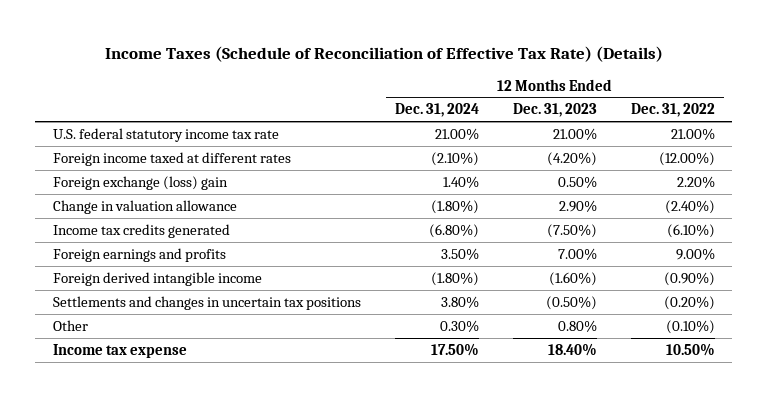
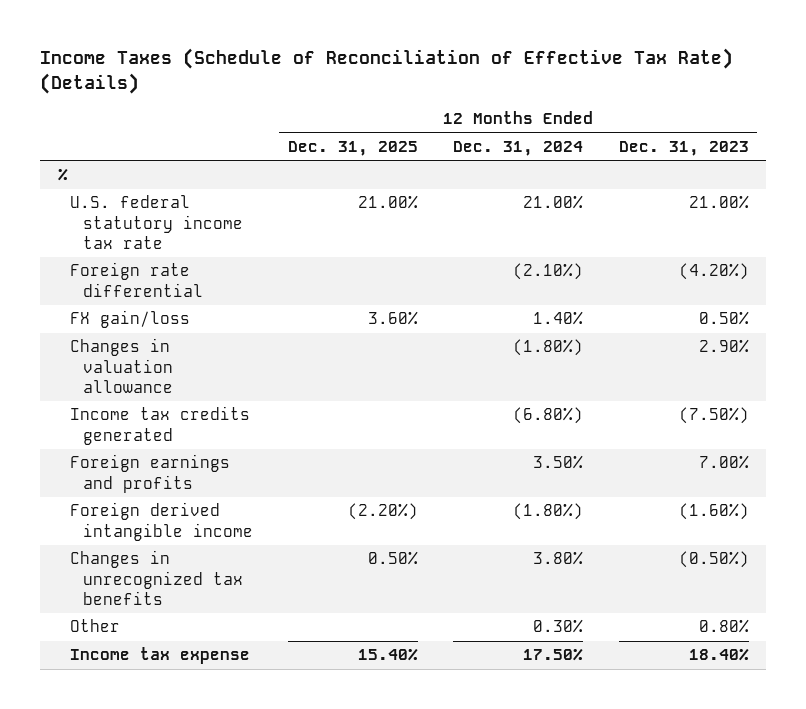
[631,103,716,118] Dec. 31, 2022 -> none
none -> [287,140,418,156] Dec. 31, 2025
none -> [57,168,68,182] %
[52,151,291,166] Foreign income taxed at different rates -> [70,262,203,297] Foreign rate differential
[52,175,228,190] Foreign exchange (loss) gain -> [70,310,191,329] FX gain/loss
[52,199,237,214] Change in valuation allowance -> [70,338,173,393] Changes in valuation allowance
[52,295,361,310] Settlements and changes in uncertain tax positions -> [70,550,243,605] Changes in unrecognized tax benefits

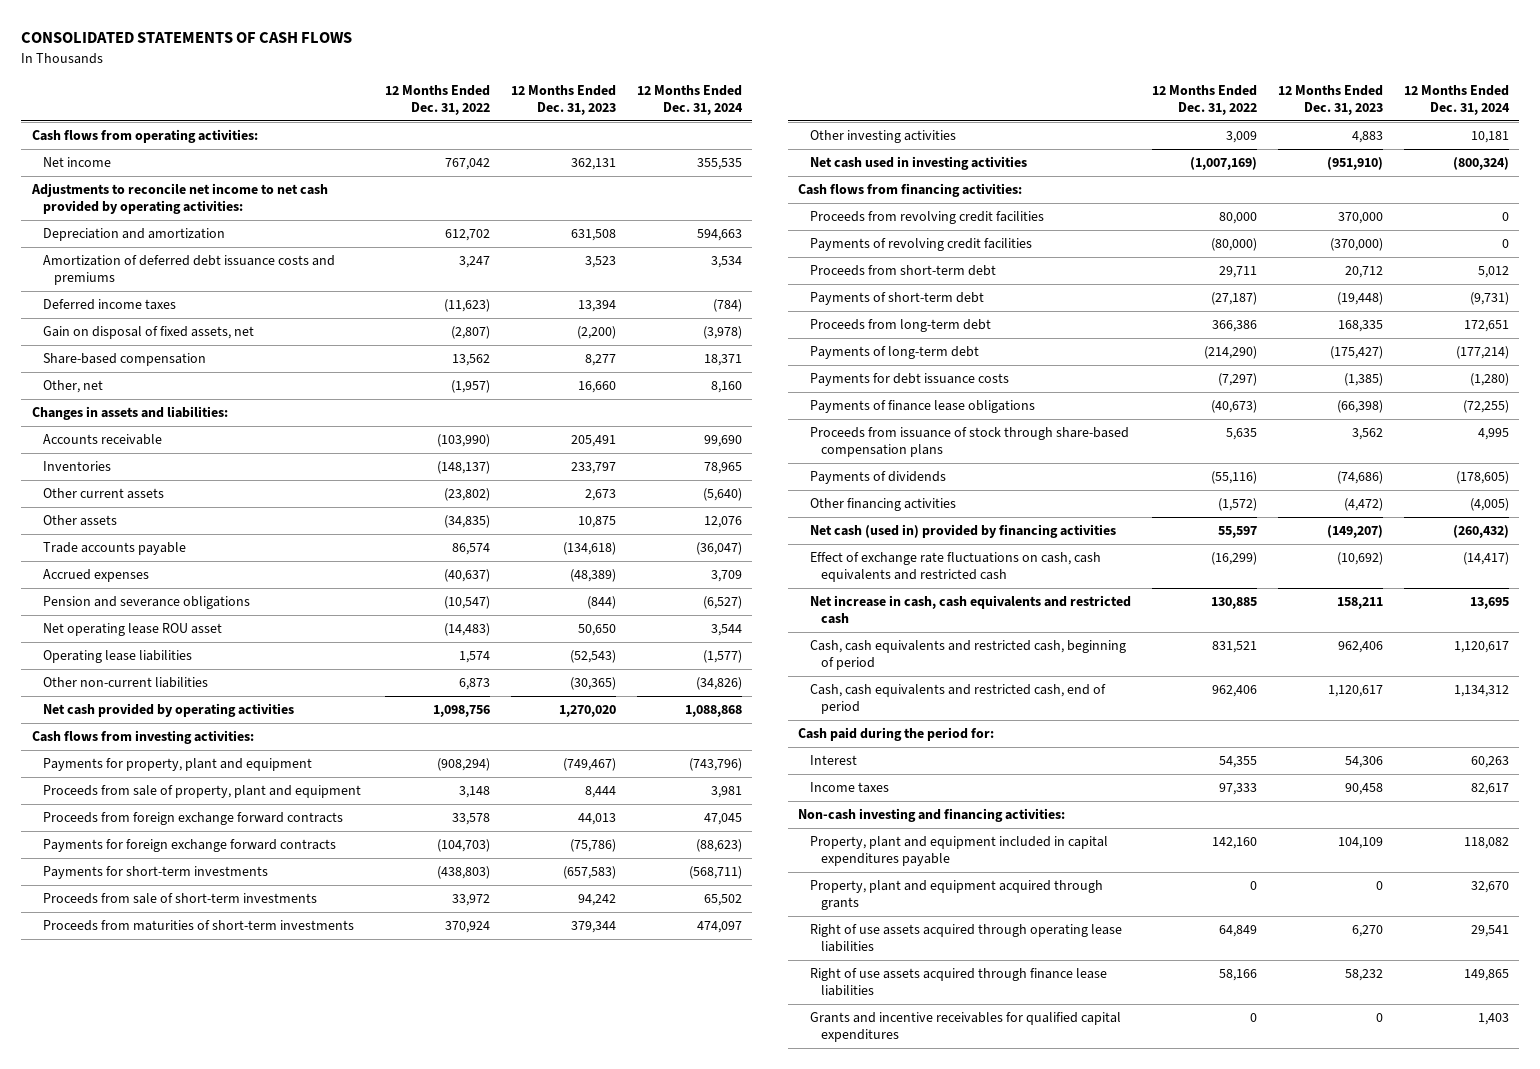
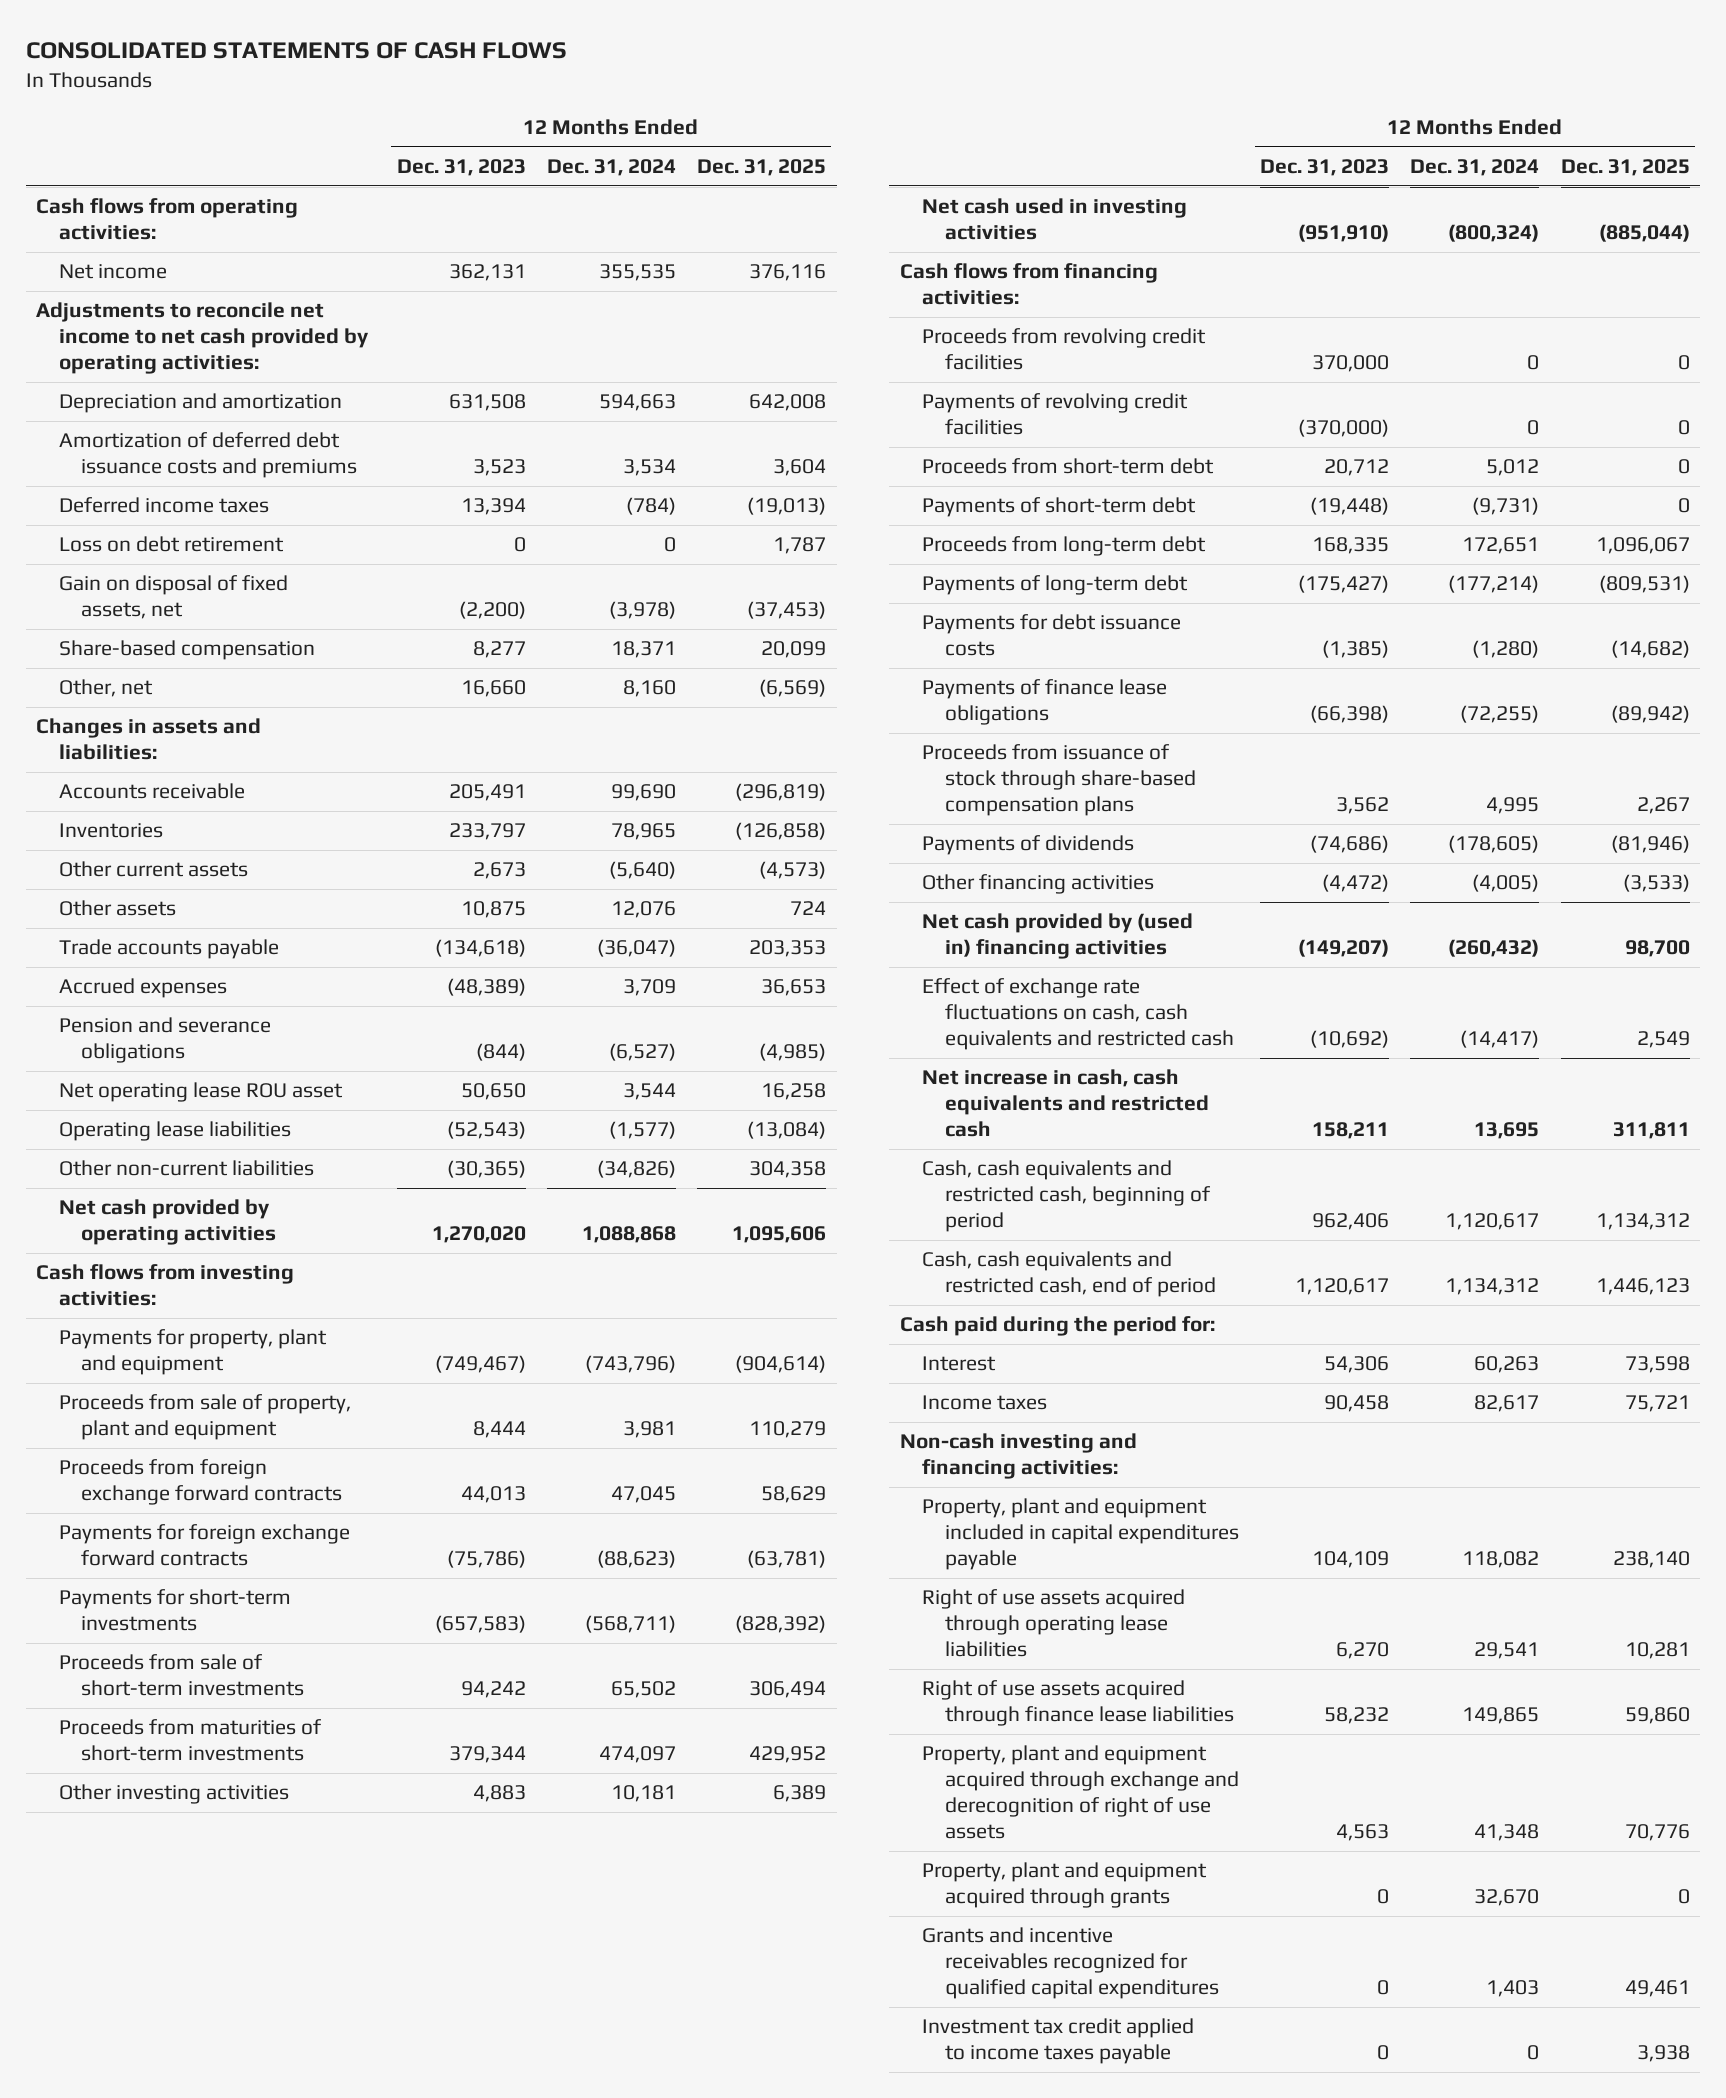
[384,85,490,115] 12 Months Ended Dec. 31, 2022 -> none
none -> [697,158,827,176] Dec. 31, 2025
none -> [58,536,284,553] Loss on debt retirement
[809,524,1116,539] Net cash (used in) provided by financing activities -> [922,913,1194,960] Net cash provided by (used in) financing activities
none -> [922,1745,1239,1839] Property, plant and equipment acquired through exchange and derecognition of right of use assets
[809,880,1103,911] Property, plant and equipment acquired through grants -> [922,1862,1208,1909] Property, plant and equipment acquired through grants
[809,1012,1121,1043] Grants and incentive receivables for qualified capital expenditures -> [922,1927,1219,2000] Grants and incentive receivables recognized for qualified capital expenditures
none -> [922,2018,1195,2065] Investment tax credit applied to income taxes payable

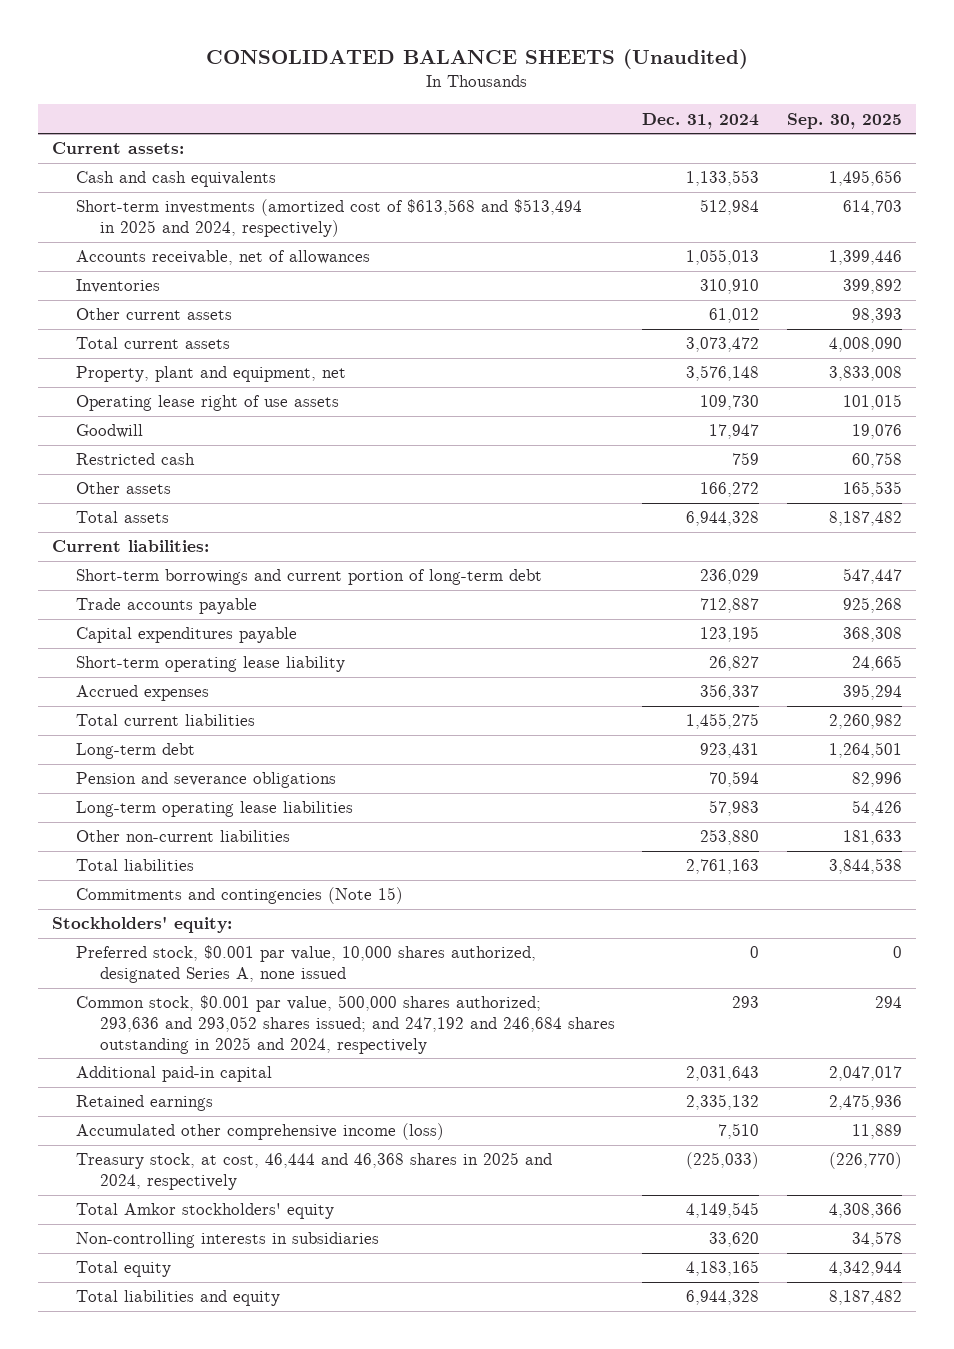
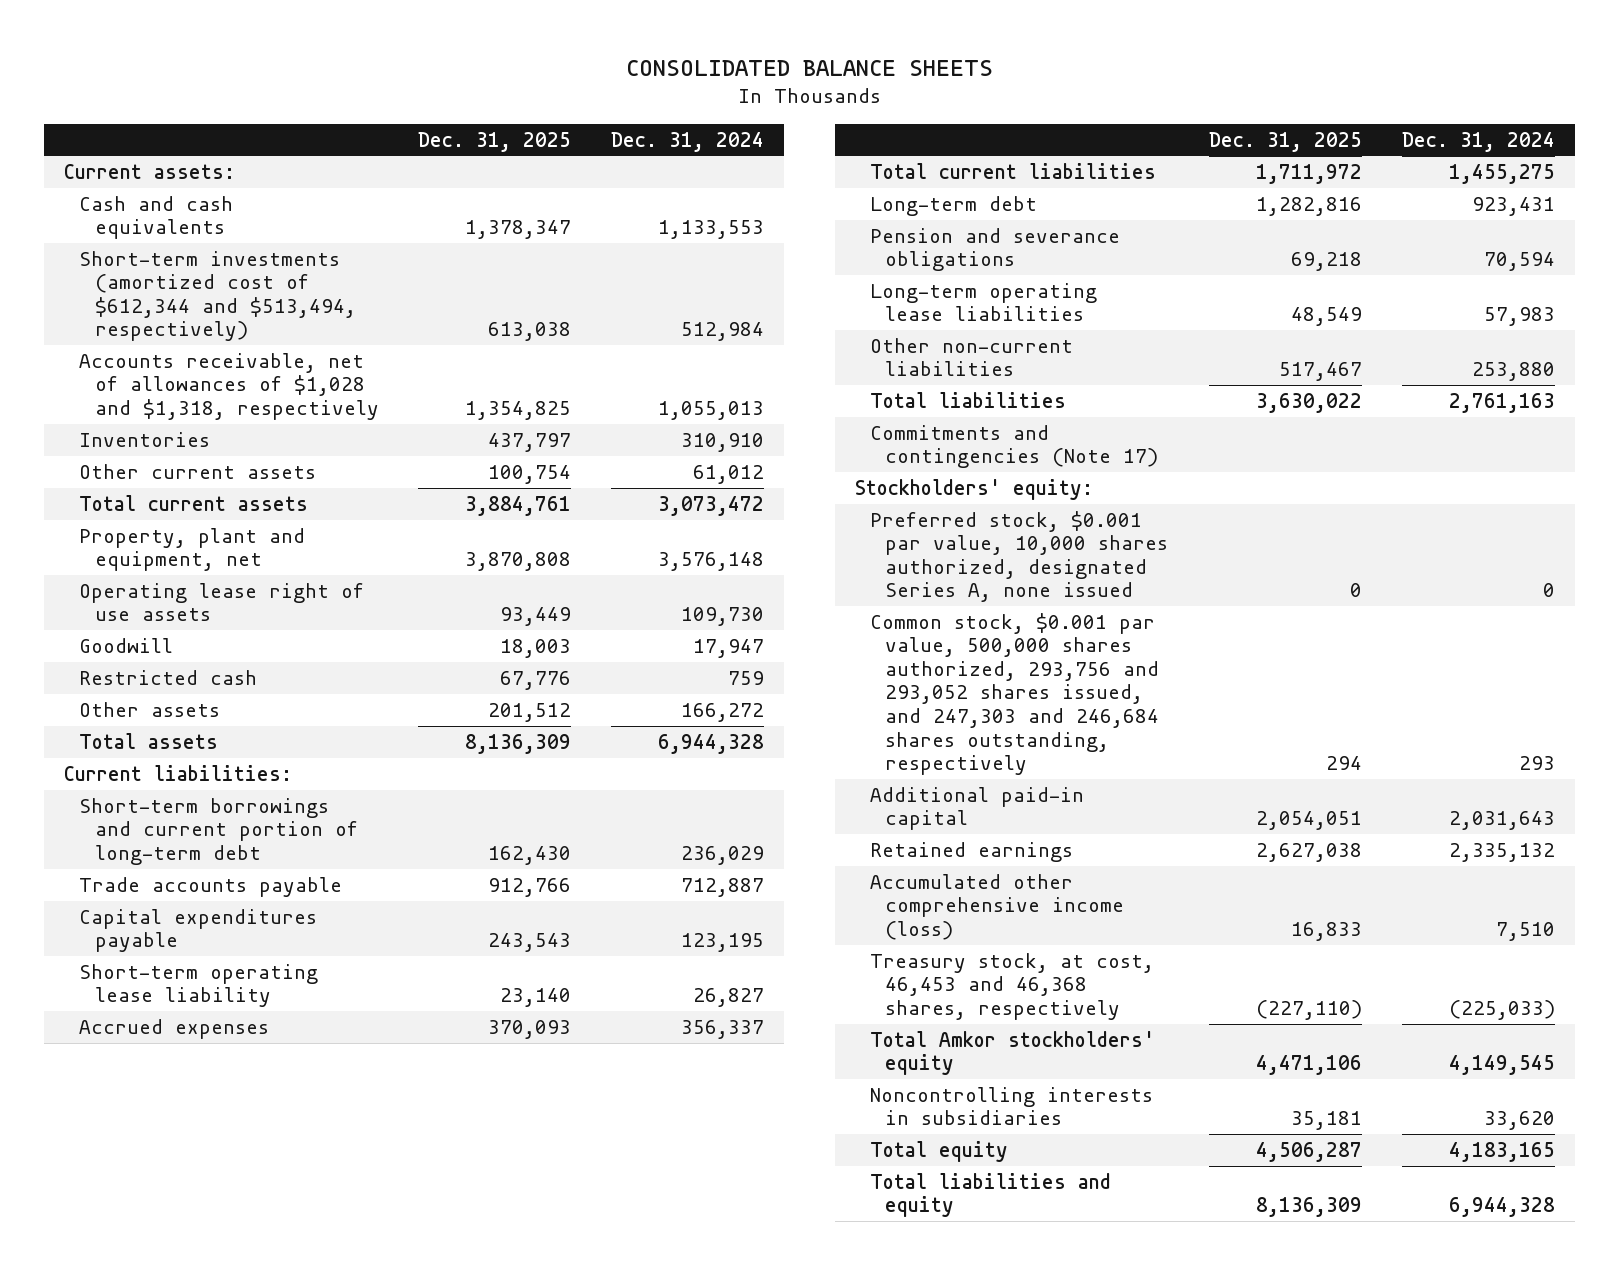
[206,49,749,70] CONSOLIDATED BALANCE SHEETS (Unaudited) -> [625,59,993,76] CONSOLIDATED BALANCE SHEETS
[787,112,903,129] Sep. 30, 2025 -> none
none -> [418,131,572,152] Dec. 31, 2025
[75,199,582,238] Short-term investments (amortized cost of $613,568 and $513,494 in 2025 and 2024, respectively) -> [79,250,356,342] Short-term investments (amortized cost of $612,344 and $513,494, respectively)
[75,250,370,266] Accounts receivable, net of allowances -> [79,352,379,420] Accounts receivable, net of allowances of $1,028 and $1,318, respectively
[75,887,403,905] Commitments and contingencies (Note 15) -> [870,424,1159,469] Commitments and contingencies (Note 17)
[75,995,615,1054] Common stock, $0.001 par value, 500,000 shares authorized; 293,636 and 293,052 shares issued; and 247,192 and 246,684 shares outstanding in 2025 and 2024, respectively -> [870,612,1160,776] Common stock, $0.001 par value, 500,000 shares authorized, 293,756 and 293,052 shares issued, and 247,303 and 246,684 shares outstanding, respectively
[75,1152,552,1191] Treasury stock, at cost, 46,444 and 46,368 shares in 2025 and 2024, respectively -> [870,952,1155,1020] Treasury stock, at cost, 46,453 and 46,368 shares, respectively
[75,1232,379,1249] Non-controlling interests in subsidiaries -> [870,1086,1154,1126] Noncontrolling interests in subsidiaries

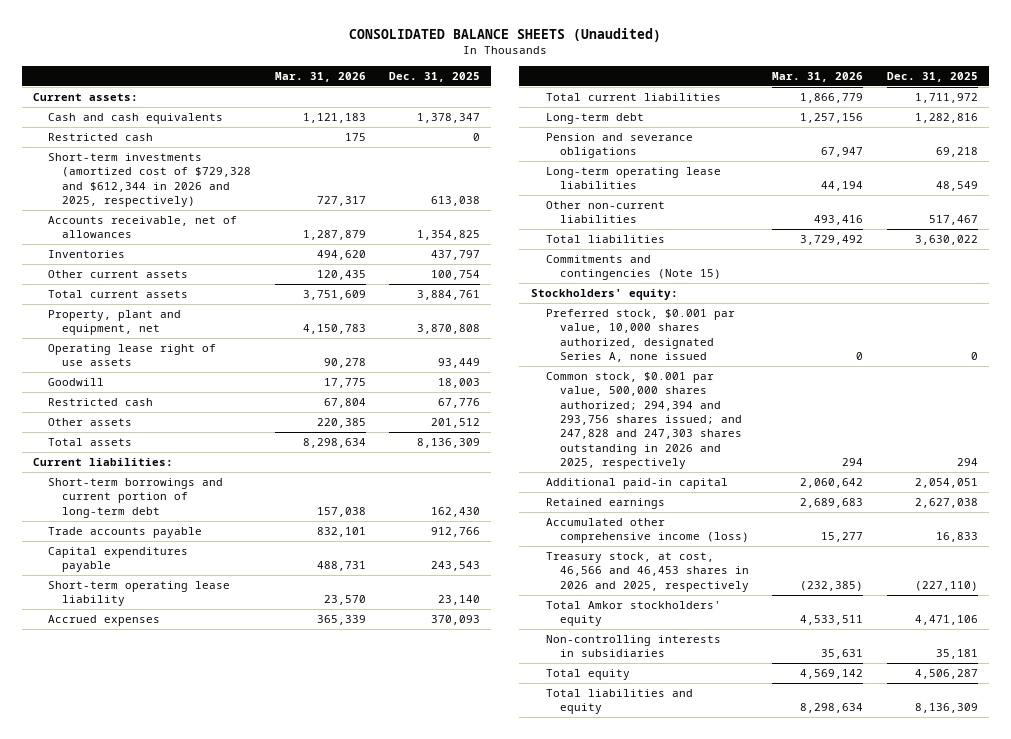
[625,59,993,76] CONSOLIDATED BALANCE SHEETS -> [349,28,662,43] CONSOLIDATED BALANCE SHEETS (Unaudited)
[611,131,765,152] Dec. 31, 2024 -> none
none -> [274,71,366,82] Mar. 31, 2026
none -> [47,133,153,142] Restricted cash
[79,250,356,342] Short-term investments (amortized cost of $612,344 and $513,494, respectively) -> [47,153,252,208] Short-term investments (amortized cost of $729,328 and $612,344 in 2026 and 2025, respectively)
[79,352,379,420] Accounts receivable, net of allowances of $1,028 and $1,318, respectively -> [47,216,237,239] Accounts receivable, net of allowances
[870,424,1159,469] Commitments and contingencies (Note 17) -> [545,255,722,281] Commitments and contingencies (Note 15)
[870,612,1160,776] Common stock, $0.001 par value, 500,000 shares authorized, 293,756 and 293,052 shares issued, and 247,303 and 246,684 shares outstanding, respectively -> [545,372,743,470] Common stock, $0.001 par value, 500,000 shares authorized; 294,394 and 293,756 shares issued; and 247,828 and 247,303 shares outstanding in 2026 and 2025, respectively
[870,952,1155,1020] Treasury stock, at cost, 46,453 and 46,368 shares, respectively -> [545,552,750,592] Treasury stock, at cost, 46,566 and 46,453 shares in 2026 and 2025, respectively
[870,1086,1154,1126] Noncontrolling interests in subsidiaries -> [545,635,721,658] Non-controlling interests in subsidiaries

